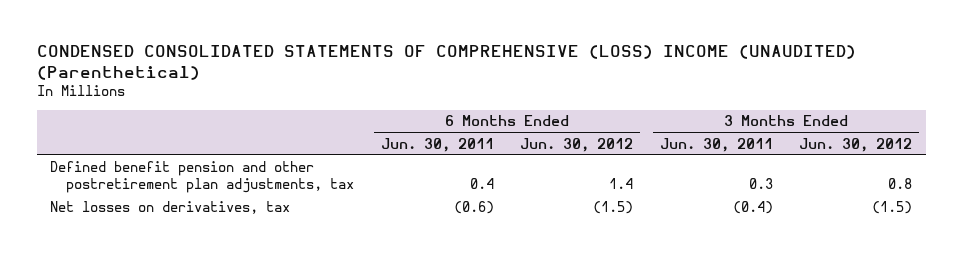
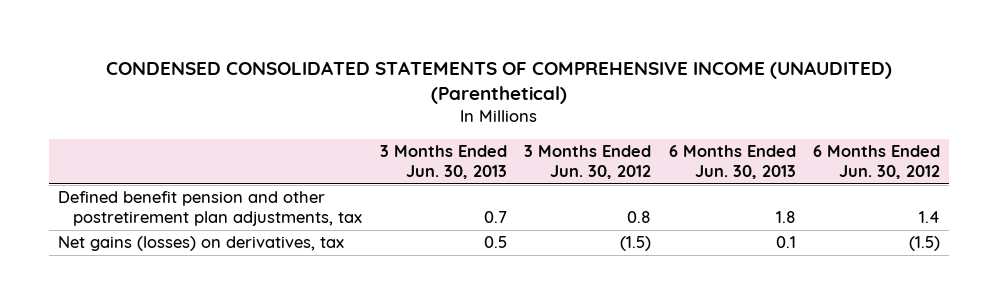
[36,45,856,81] CONDENSED CONSOLIDATED STATEMENTS OF COMPREHENSIVE (LOSS) INCOME (UNAUDITED) (Parenthetical) -> [106,60,893,105] CONDENSED CONSOLIDATED STATEMENTS OF COMPREHENSIVE INCOME (UNAUDITED) (Parenthetical)
[380,137,494,152] Jun. 30, 2011 -> none
[659,137,773,152] Jun. 30, 2011 -> none
none -> [379,144,507,180] 3 Months Ended Jun. 30, 2013
none -> [668,144,796,180] 6 Months Ended Jun. 30, 2013
[49,201,290,215] Net losses on derivatives, tax -> [58,236,345,252] Net gains (losses) on derivatives, tax

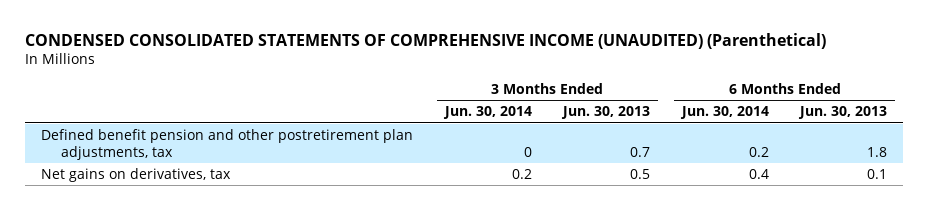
[524,144,652,180] 3 Months Ended Jun. 30, 2012 -> none
[813,144,941,180] 6 Months Ended Jun. 30, 2012 -> none
none -> [442,106,532,120] Jun. 30, 2014
none -> [679,106,769,120] Jun. 30, 2014
[58,236,345,252] Net gains (losses) on derivatives, tax -> [41,167,232,182] Net gains on derivatives, tax

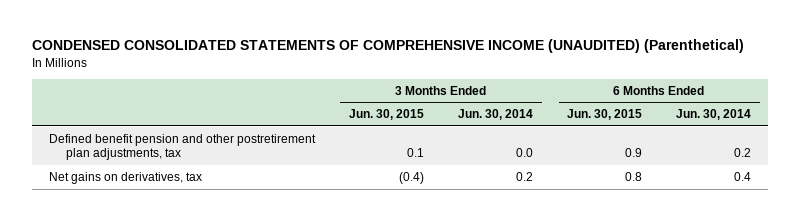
[561,106,651,120] Jun. 30, 2013 -> none
[798,106,888,120] Jun. 30, 2013 -> none
none -> [348,109,424,121] Jun. 30, 2015
none -> [567,109,643,121] Jun. 30, 2015
[523,146,532,157] 0 -> [516,147,534,157] 0.0

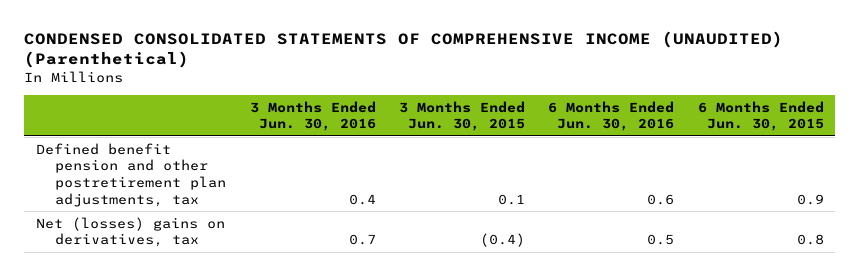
[458,109,534,121] Jun. 30, 2014 -> none
[676,109,752,121] Jun. 30, 2014 -> none
none -> [249,100,376,132] 3 Months Ended Jun. 30, 2016
none -> [548,100,675,132] 6 Months Ended Jun. 30, 2016
[48,171,202,184] Net gains on derivatives, tax -> [35,216,225,248] Net (losses) gains on derivatives, tax

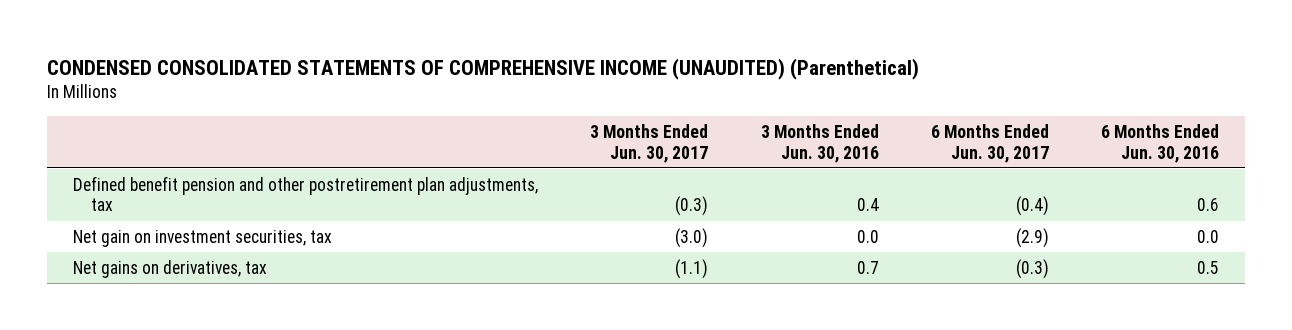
[398,100,525,132] 3 Months Ended Jun. 30, 2015 -> none
[697,100,824,132] 6 Months Ended Jun. 30, 2015 -> none
none -> [590,123,709,163] 3 Months Ended Jun. 30, 2017
none -> [930,123,1049,163] 6 Months Ended Jun. 30, 2017
none -> [73,229,333,247] Net gain on investment securities, tax
[35,216,225,248] Net (losses) gains on derivatives, tax -> [73,259,268,278] Net gains on derivatives, tax

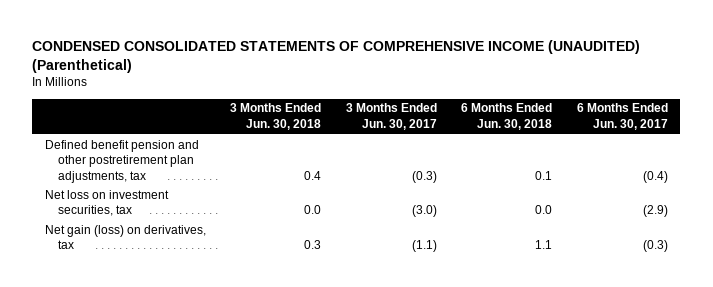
[760,123,879,163] 3 Months Ended Jun. 30, 2016 -> none
[1100,123,1219,163] 6 Months Ended Jun. 30, 2016 -> none
none -> [230,103,322,131] 3 Months Ended Jun. 30, 2018
none -> [461,103,553,131] 6 Months Ended Jun. 30, 2018
[73,229,333,247] Net gain on investment securities, tax -> [44,189,169,217] Net loss on investment securities, tax
[73,259,268,278] Net gains on derivatives, tax -> [44,224,206,250] Net gain (loss) on derivatives, tax

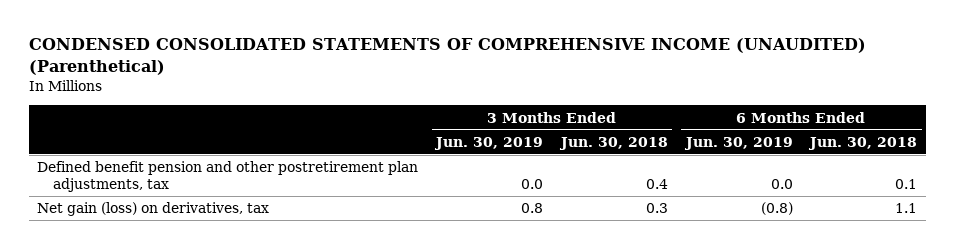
[345,103,437,131] 3 Months Ended Jun. 30, 2017 -> none
[576,103,668,131] 6 Months Ended Jun. 30, 2017 -> none
none -> [434,136,544,150] Jun. 30, 2019
none -> [683,136,793,150] Jun. 30, 2019
[44,189,169,217] Net loss on investment securities, tax -> none

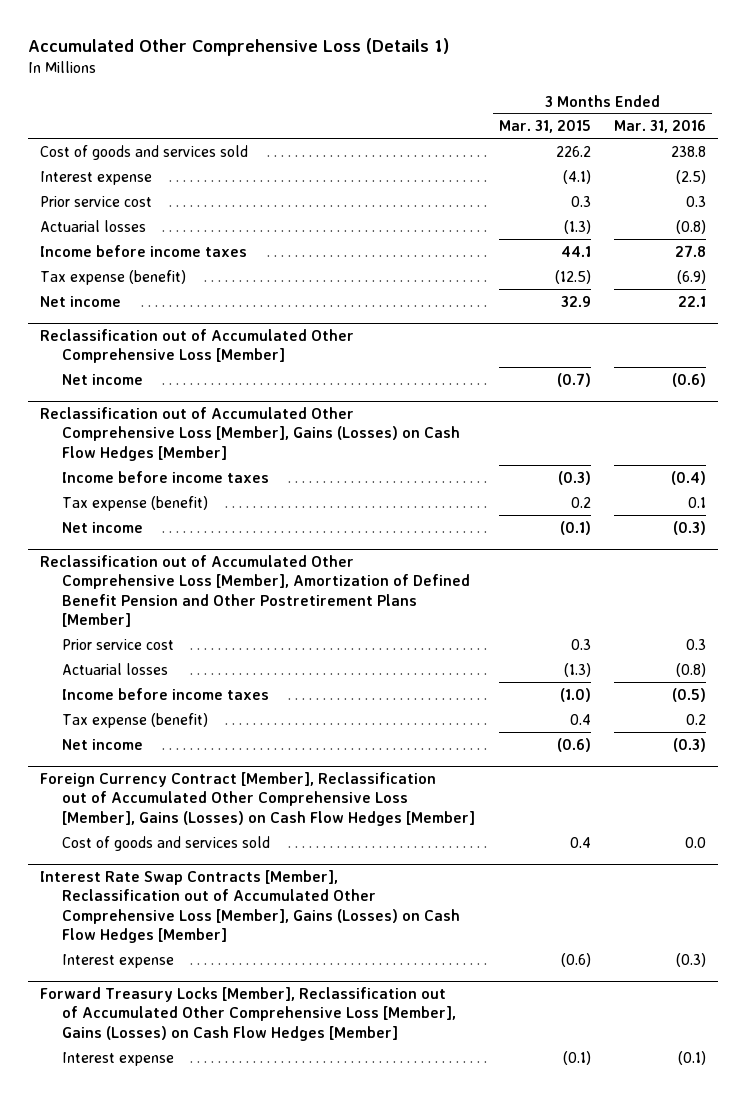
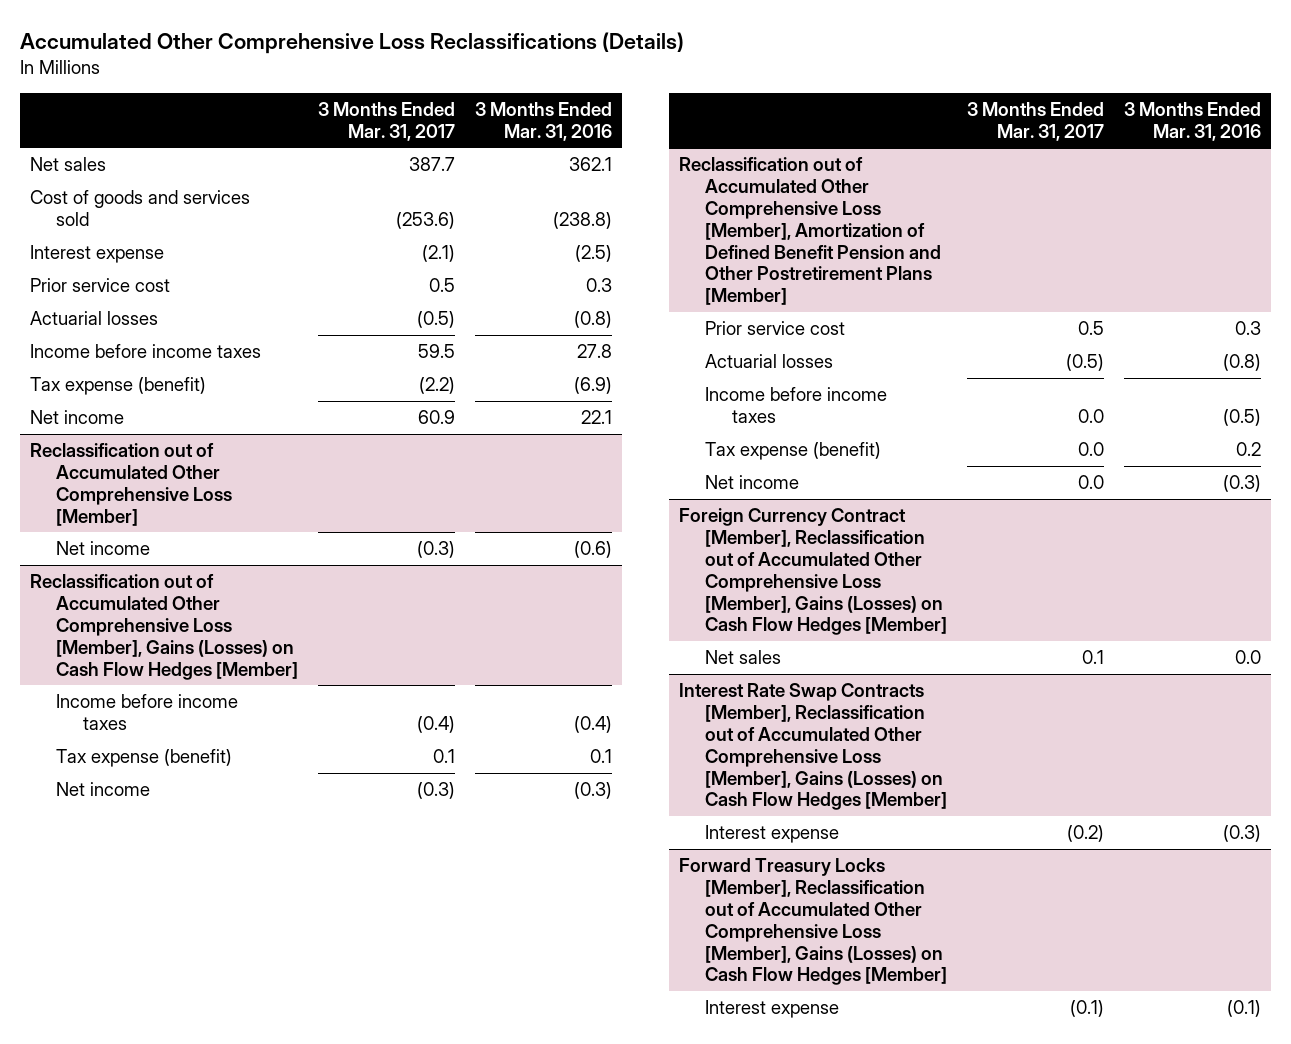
[28,38,450,57] Accumulated Other Comprehensive Loss (Details 1) -> [19,31,684,54] Accumulated Other Comprehensive Loss Reclassifications (Details)
[498,120,591,134] Mar. 31, 2015 -> none
none -> [318,101,456,141] 3 Months Ended Mar. 31, 2017
none -> [29,157,106,172] Net sales
[671,145,707,157] 238.8 -> [553,212,613,230] (238.8)
[62,835,271,851] Cost of goods and services sold -> none
none -> [705,650,782,665] Net sales

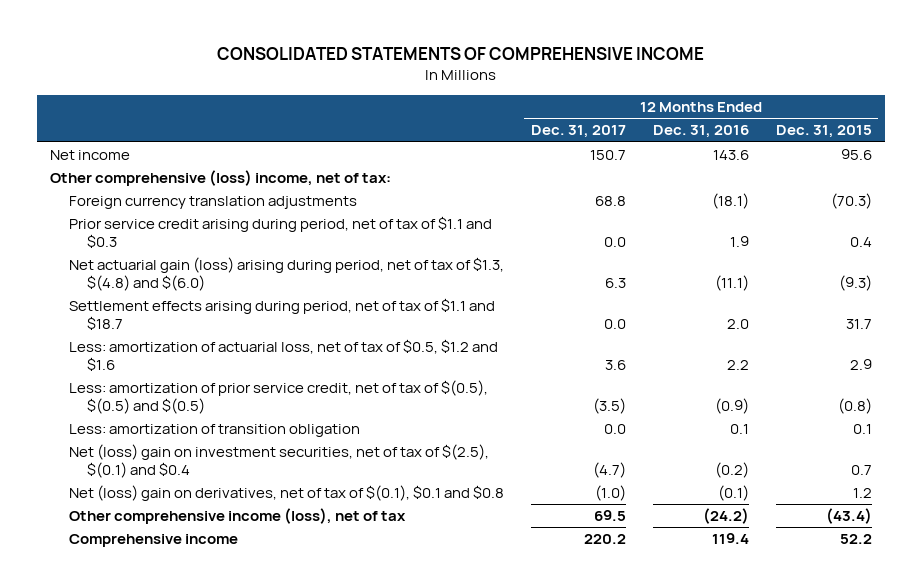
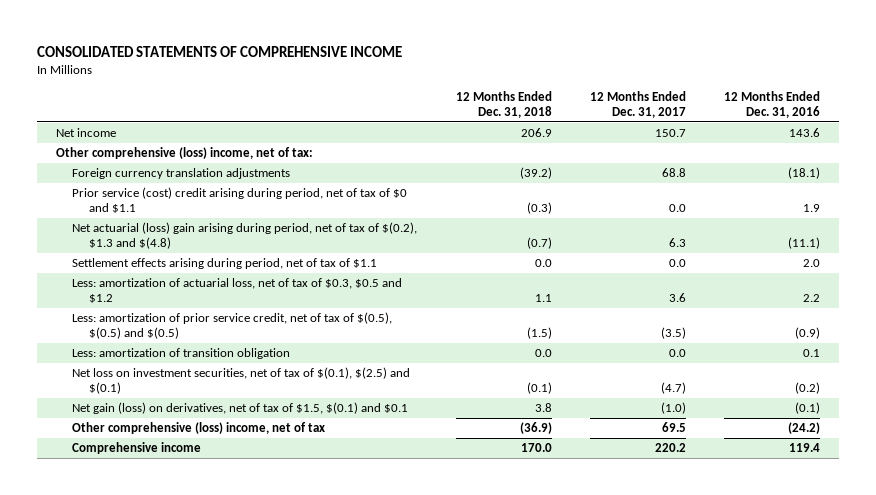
[775,125,872,139] Dec. 31, 2015 -> none
none -> [455,91,552,119] 12 Months Ended Dec. 31, 2018
[68,216,492,248] Prior service credit arising during period, net of tax of $1.1 and $0.3 -> [72,187,408,214] Prior service (cost) credit arising during period, net of tax of $0 and $1.1
[68,257,504,291] Net actuarial gain (loss) arising during period, net of tax of $1.3, $(4.8) and $(6.0) -> [72,222,418,250] Net actuarial (loss) gain arising during period, net of tax of $(0.2), $1.3 and $(4.8)
[68,298,495,330] Settlement effects arising during period, net of tax of $1.1 and $18.7 -> [72,258,378,270] Settlement effects arising during period, net of tax of $1.1
[68,339,498,371] Less: amortization of actuarial loss, net of tax of $0.5, $1.2 and $1.6 -> [72,278,403,304] Less: amortization of actuarial loss, net of tax of $0.3, $0.5 and $1.2
[68,444,489,478] Net (loss) gain on investment securities, net of tax of $(2.5), $(0.1) and $0.4 -> [72,367,411,395] Net loss on investment securities, net of tax of $(0.1), $(2.5) and $(0.1)
[68,485,504,502] Net (loss) gain on derivatives, net of tax of $(0.1), $0.1 and $0.8 -> [72,402,409,415] Net gain (loss) on derivatives, net of tax of $1.5, $(0.1) and $0.1
[68,508,406,525] Other comprehensive income (loss), net of tax -> [72,422,326,435] Other comprehensive (loss) income, net of tax

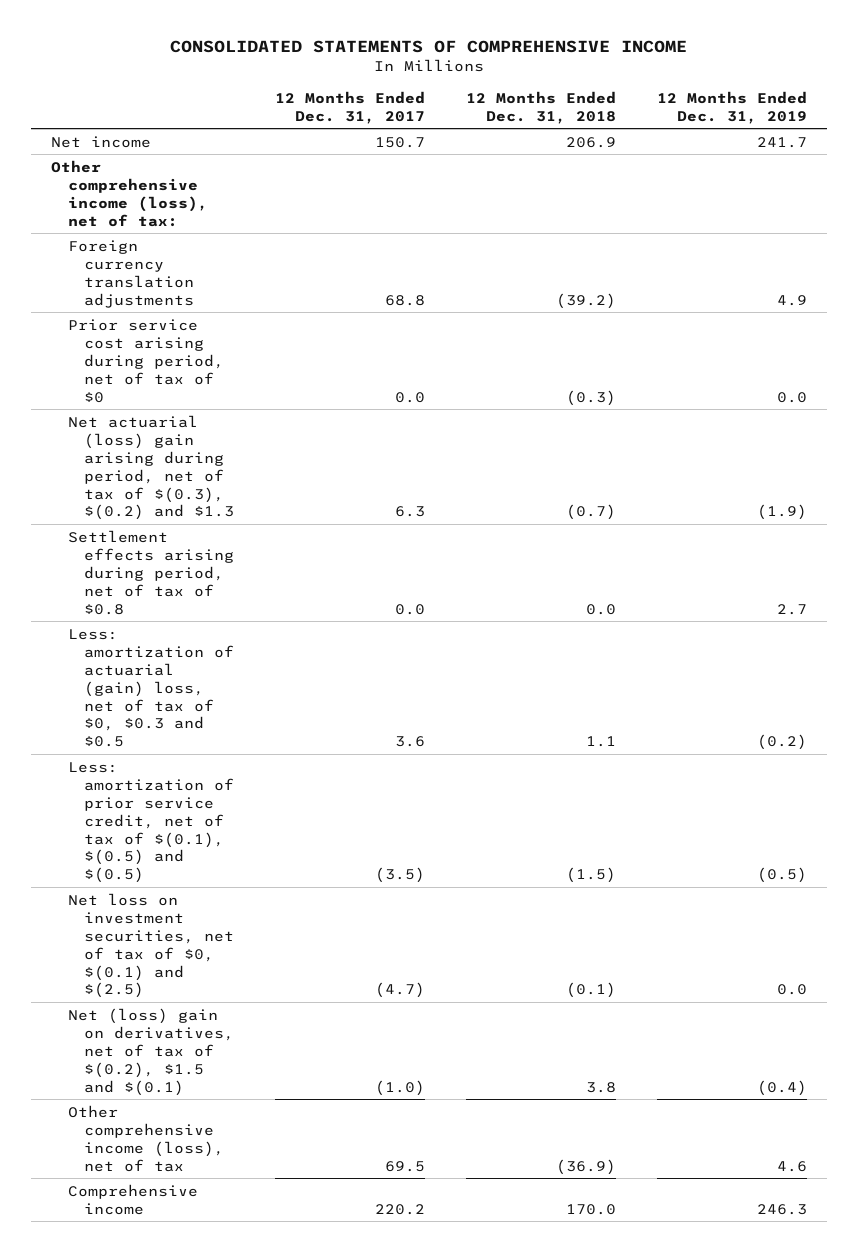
[724,91,821,119] 12 Months Ended Dec. 31, 2016 -> none
none -> [656,90,807,124] 12 Months Ended Dec. 31, 2019
[55,147,313,160] Other comprehensive (loss) income, net of tax: -> [51,159,208,227] Other comprehensive income (loss), net of tax:
[72,348,291,360] Less: amortization of transition obligation -> none
[72,187,408,214] Prior service (cost) credit arising during period, net of tax of $0 and $1.1 -> [67,318,225,403] Prior service cost arising during period, net of tax of $0
[72,222,418,250] Net actuarial (loss) gain arising during period, net of tax of $(0.2), $1.3 and $(4.8) -> [67,414,235,521] Net actuarial (loss) gain arising during period, net of tax of $(0.3), $(0.2) and $1.3
[72,258,378,270] Settlement effects arising during period, net of tax of $1.1 -> [67,529,235,615] Settlement effects arising during period, net of tax of $0.8
[72,278,403,304] Less: amortization of actuarial loss, net of tax of $0.3, $0.5 and $1.2 -> [67,628,235,748] Less: amortization of actuarial (gain) loss, net of tax of $0, $0.3 and $0.5
[72,312,393,340] Less: amortization of prior service credit, net of tax of $(0.5), $(0.5) and $(0.5) -> [67,761,235,884] Less: amortization of prior service credit, net of tax of $(0.1), $(0.5) and $(0.5)
[72,367,411,395] Net loss on investment securities, net of tax of $(0.1), $(2.5) and $(0.1) -> [67,892,235,999] Net loss on investment securities, net of tax of $0, $(0.1) and $(2.5)
[72,402,409,415] Net gain (loss) on derivatives, net of tax of $1.5, $(0.1) and $0.1 -> [67,1007,235,1096] Net (loss) gain on derivatives, net of tax of $(0.2), $1.5 and $(0.1)
[72,422,326,435] Other comprehensive (loss) income, net of tax -> [67,1104,225,1172] Other comprehensive income (loss), net of tax

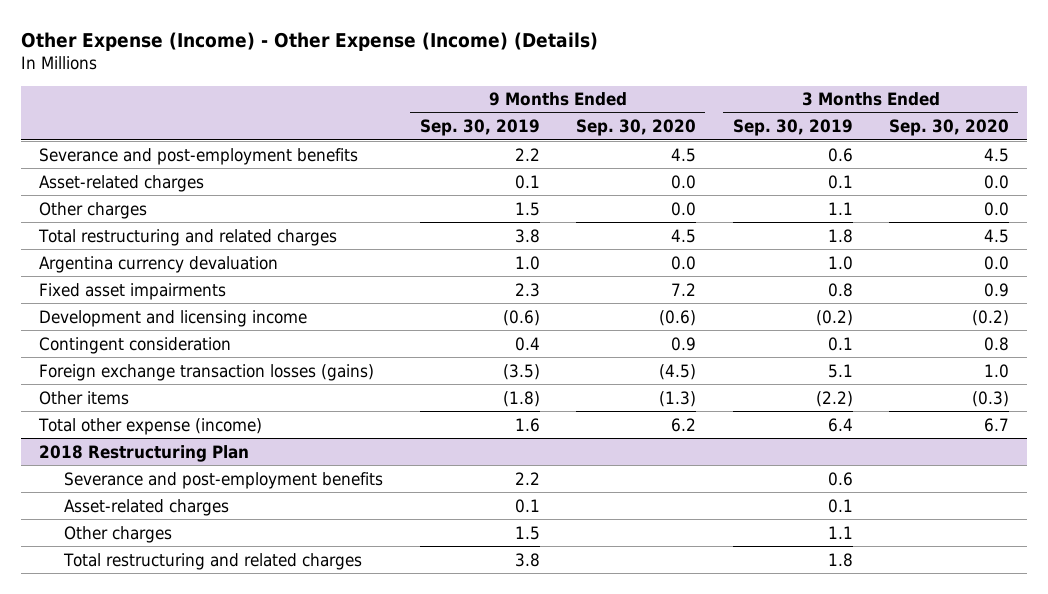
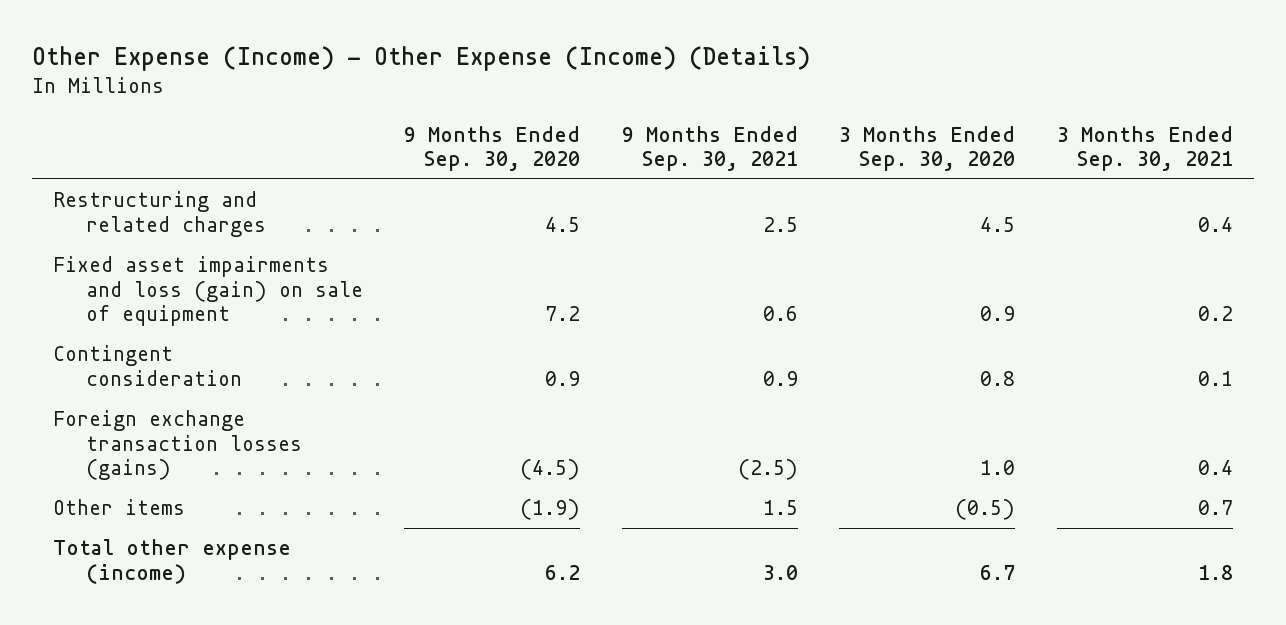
[419,119,540,137] Sep. 30, 2019 -> none
[732,119,853,137] Sep. 30, 2019 -> none
none -> [621,125,798,172] 9 Months Ended Sep. 30, 2021
none -> [1056,125,1233,172] 3 Months Ended Sep. 30, 2021
[39,147,359,165] Severance and post-employment benefits -> none
[39,174,205,192] Asset-related charges -> none
[39,201,148,219] Other charges -> none
[39,255,279,273] Argentina currency devaluation -> none
[39,309,308,327] Development and licensing income -> none
[38,228,338,246] Total restructuring and related charges -> [53,191,266,237] Restructuring and related charges
[39,282,227,300] Fixed asset impairments -> [53,256,363,326] Fixed asset impairments and loss (gain) on sale of equipment
[659,390,697,407] (1.3) -> [520,499,581,521] (1.9)
[972,390,1010,407] (0.3) -> [955,499,1016,521] (0.5)
[39,444,250,462] 2018 Restructuring Plan -> none
[63,471,383,489] Severance and post-employment benefits -> none
[63,498,229,516] Asset-related charges -> none
[63,525,172,543] Other charges -> none
[62,552,362,570] Total restructuring and related charges -> none

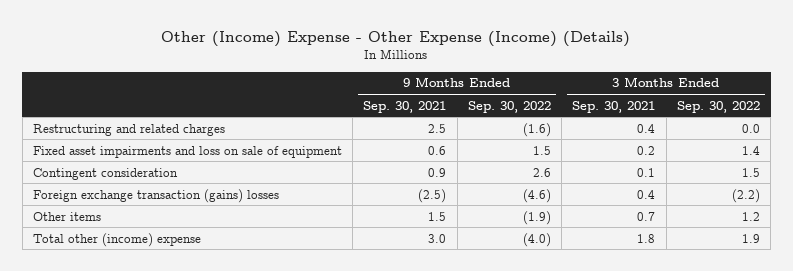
[32,46,811,72] Other Expense (Income) - Other Expense (Income) (Details) -> [161,30,631,47] Other (Income) Expense - Other Expense (Income) (Details)
[404,125,581,172] 9 Months Ended Sep. 30, 2020 -> none
[839,125,1016,172] 3 Months Ended Sep. 30, 2020 -> none
none -> [467,100,551,113] Sep. 30, 2022
none -> [677,100,761,113] Sep. 30, 2022
[53,256,363,326] Fixed asset impairments and loss (gain) on sale of equipment -> [32,145,342,158] Fixed asset impairments and loss on sale of equipment
[53,410,302,480] Foreign exchange transaction losses (gains) -> [32,188,279,203] Foreign exchange transaction (gains) losses
[53,539,292,584] Total other expense (income) -> [32,232,201,247] Total other (income) expense

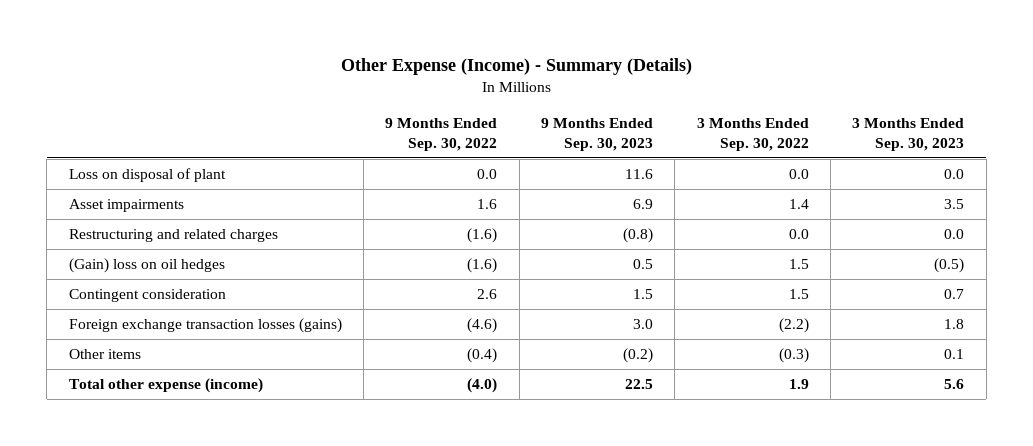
[161,30,631,47] Other (Income) Expense - Other Expense (Income) (Details) -> [340,57,692,75] Other Expense (Income) - Summary (Details)
[363,100,447,113] Sep. 30, 2021 -> none
[572,100,656,113] Sep. 30, 2021 -> none
none -> [541,117,654,151] 9 Months Ended Sep. 30, 2023
none -> [852,117,965,151] 3 Months Ended Sep. 30, 2023
none -> [68,168,226,183] Loss on disposal of plant
none -> [68,199,184,213] Asset impairments
[32,145,342,158] Fixed asset impairments and loss on sale of equipment -> none
none -> [68,258,225,274] (Gain) loss on oil hedges
[32,188,279,203] Foreign exchange transaction (gains) losses -> [68,318,342,334] Foreign exchange transaction losses (gains)
[522,210,551,225] (1.9) -> [467,348,498,364] (0.4)
[742,211,761,221] 1.2 -> [778,348,809,364] (0.3)
[32,232,201,247] Total other (income) expense -> [68,378,263,394] Total other expense (income)

